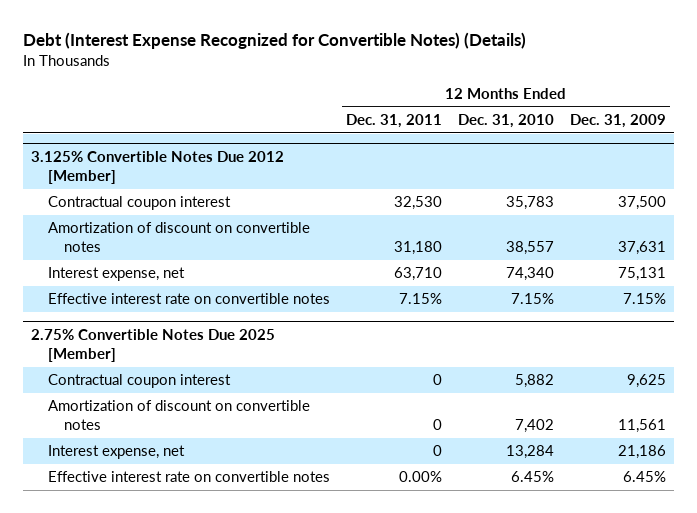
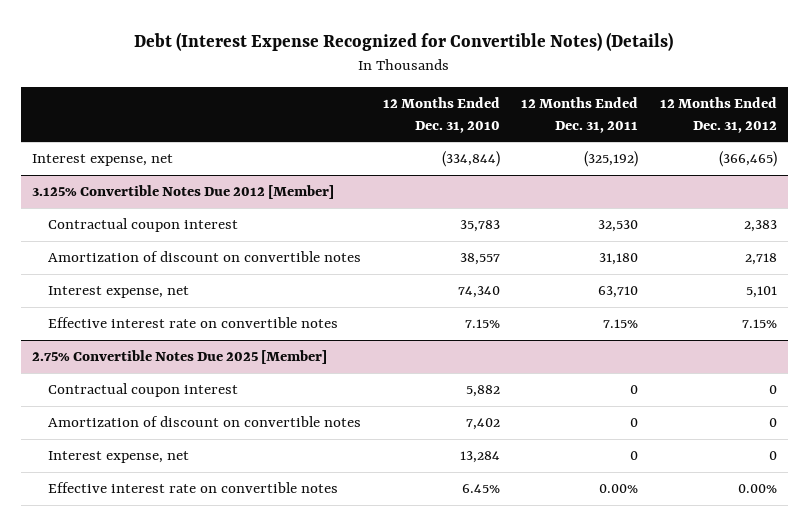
[569,113,666,128] Dec. 31, 2009 -> none
none -> [659,97,777,133] 12 Months Ended Dec. 31, 2012
none -> [31,154,173,167] Interest expense, net

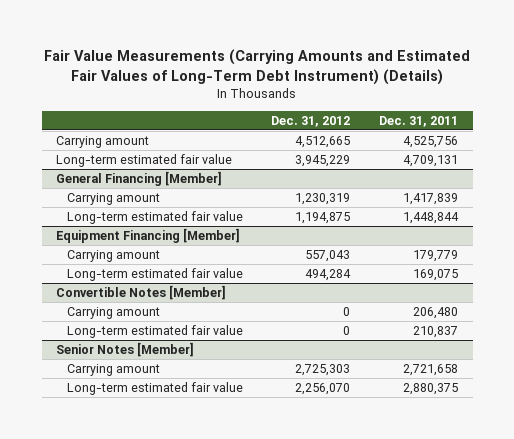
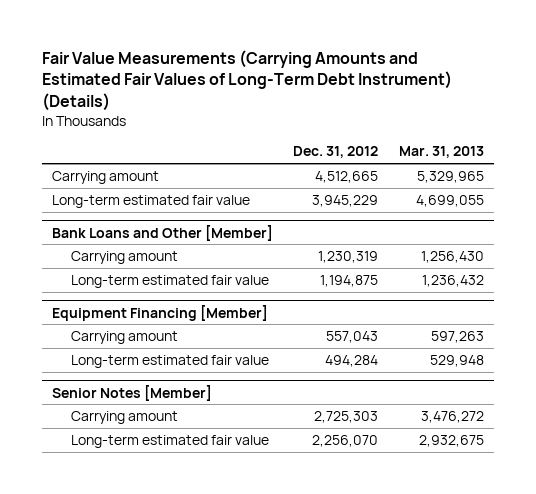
[379,115,459,127] Dec. 31, 2011 -> none
none -> [398,146,484,159] Mar. 31, 2013
[56,170,223,186] General Financing [Member] -> none
none -> [52,224,274,241] Bank Loans and Other [Member]
[56,284,227,300] Convertible Notes [Member] -> none
[66,306,160,319] Carrying amount -> none
[66,324,243,338] Long-term estimated fair value -> none

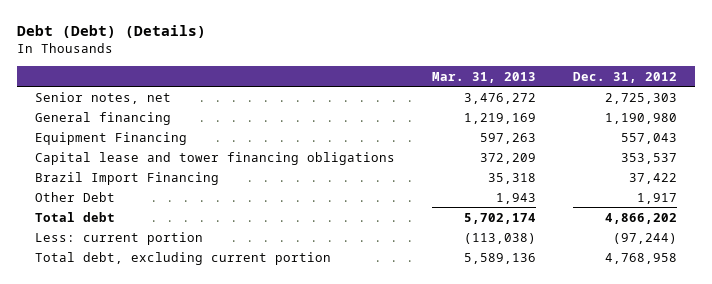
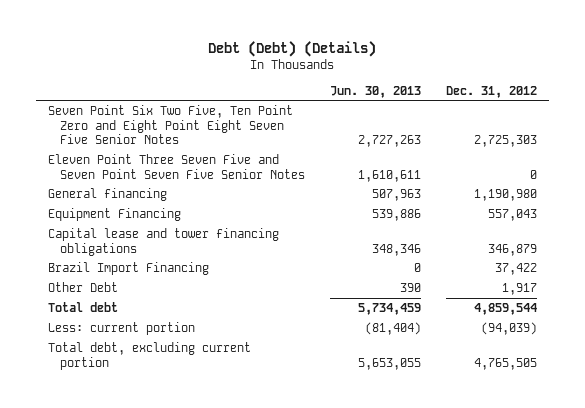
[431,71,536,83] Mar. 31, 2013 -> none
none -> [329,85,421,98] Jun. 30, 2013
[35,91,172,104] Senior notes, net -> [48,104,294,145] Seven Point Six Two Five, Ten Point Zero and Eight Point Eight Seven Five Senior Notes
none -> [48,153,305,179] Eleven Point Three Seven Five and Seven Point Seven Five Senior Notes
[620,152,677,164] 353,537 -> [487,243,537,256] 346,879
[604,212,677,224] 4,866,202 -> [473,302,537,315] 4,859,544
[612,232,677,244] (97,244) -> [480,321,537,335] (94,039)
[604,252,677,264] 4,768,958 -> [473,357,537,370] 4,765,505

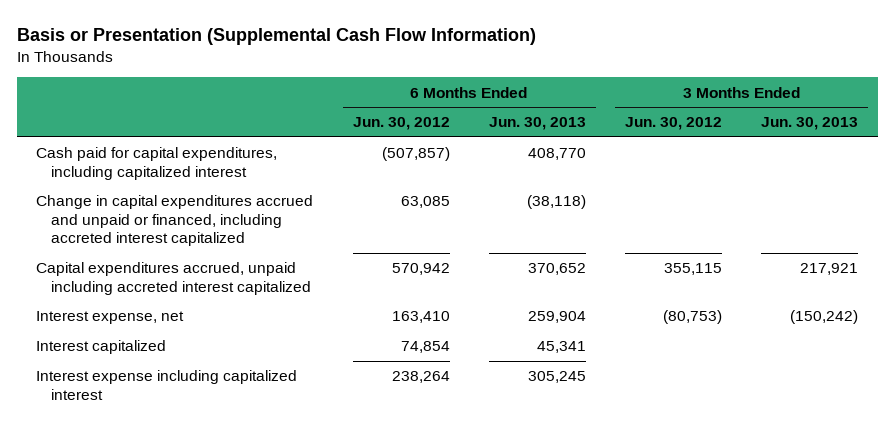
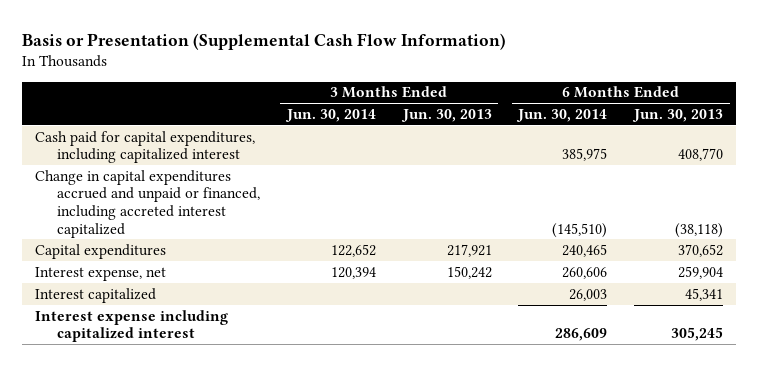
[352,117,450,131] Jun. 30, 2012 -> none
[624,117,722,131] Jun. 30, 2012 -> none
none -> [284,109,376,123] Jun. 30, 2014
none -> [516,109,608,123] Jun. 30, 2014
[36,262,312,295] Capital expenditures accrued, unpaid including accreted interest capitalized -> [35,243,167,259] Capital expenditures
[790,310,859,325] (150,242) -> [446,265,492,279] 150,242

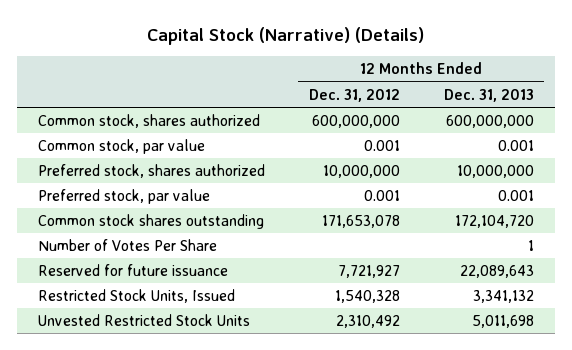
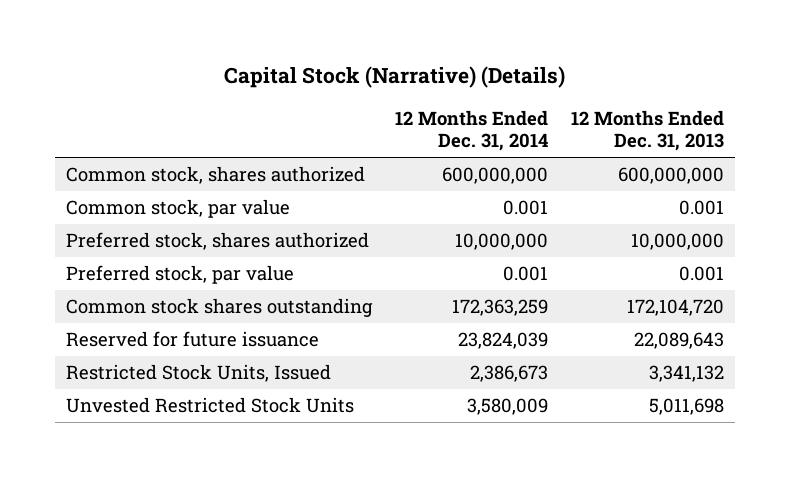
[309,88,401,102] Dec. 31, 2012 -> none
none -> [395,110,549,152] 12 Months Ended Dec. 31, 2014
[38,238,218,251] Number of Votes Per Share -> none

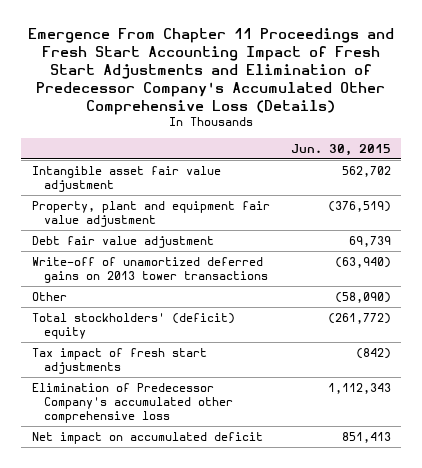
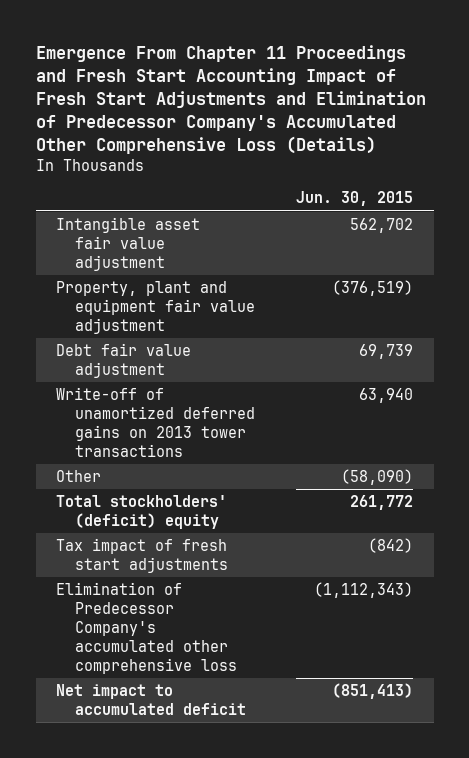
[334,256,391,268] (63,940) -> [359,387,414,403] 63,940
[327,312,391,324] (261,772) -> [350,494,414,510] 261,772
[327,382,391,394] 1,112,343 -> [314,581,414,598] (1,112,343)
[31,431,263,444] Net impact on accumulated deficit -> [56,683,247,715] Net impact to accumulated deficit
[341,431,391,443] 851,413 -> [332,682,414,699] (851,413)

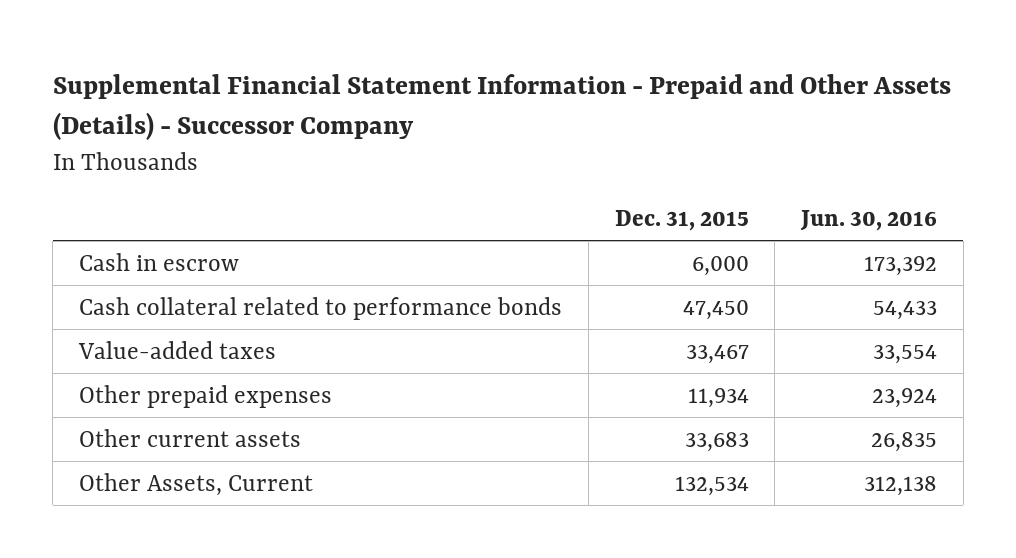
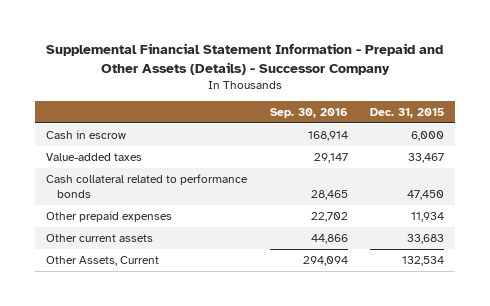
[800,209,938,231] Jun. 30, 2016 -> none
none -> [269,108,348,119] Sep. 30, 2016
[79,296,563,320] Cash collateral related to performance bonds -> [46,174,249,198] Cash collateral related to performance bonds

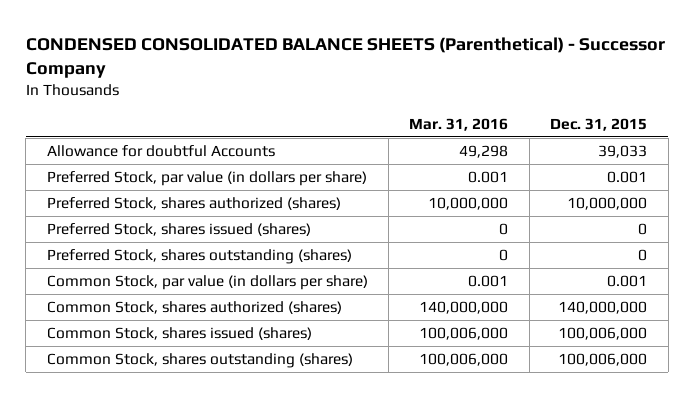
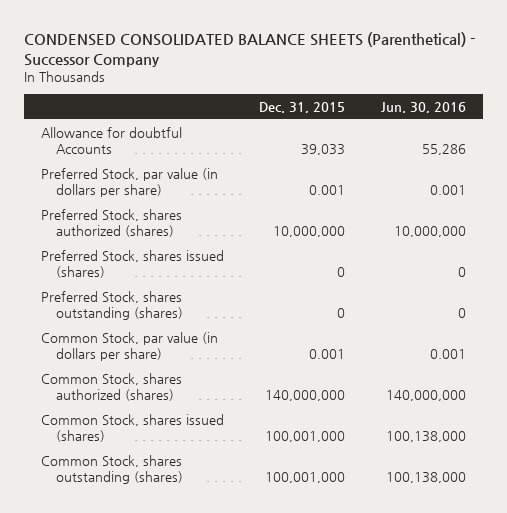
[409,117,509,131] Mar. 31, 2016 -> none
none -> [380,101,466,113] Jun. 30, 2016
[558,327,648,341] 100,006,000 -> [265,430,346,442] 100,001,000
[558,353,648,367] 100,006,000 -> [265,471,346,483] 100,001,000

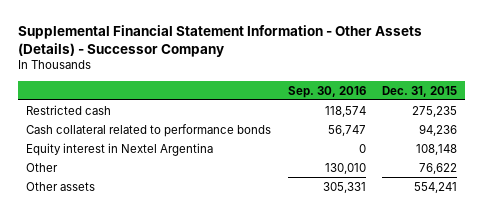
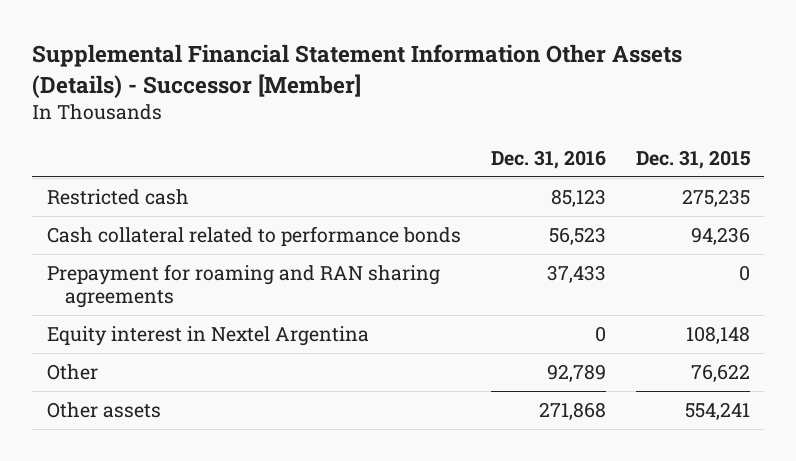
[17,24,422,57] Supplemental Financial Statement Information - Other Assets (Details) - Successor Company -> [31,44,682,98] Supplemental Financial Statement Information Other Assets (Details) - Successor [Member]
[287,85,366,98] Sep. 30, 2016 -> none
none -> [490,150,606,170] Dec. 31, 2016
none -> [46,264,440,308] Prepayment for roaming and RAN sharing agreements

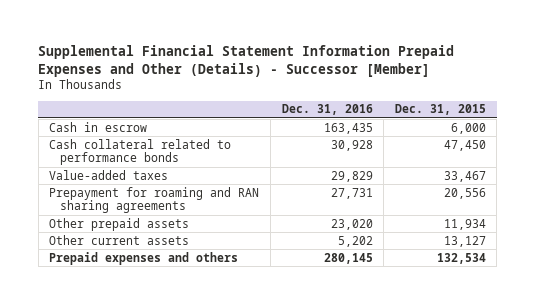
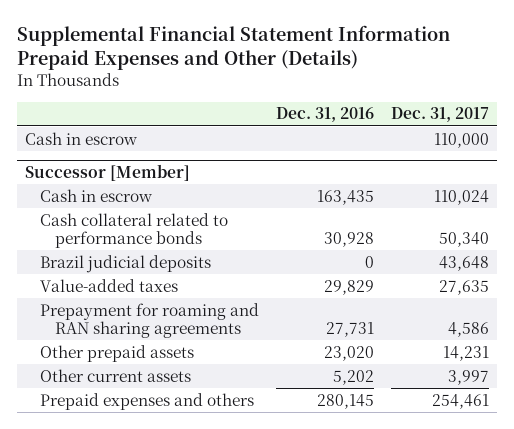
[38,44,455,77] Supplemental Financial Statement Information Prepaid Expenses and Other (Details) - Successor [Member] -> [17,25,451,71] Supplemental Financial Statement Information Prepaid Expenses and Other (Details)
[394,104,486,116] Dec. 31, 2015 -> none
none -> [390,107,489,123] Dec. 31, 2017
none -> [25,131,138,145] Cash in escrow
none -> [25,163,191,181] Successor [Member]
none -> [40,254,212,273] Brazil judicial deposits

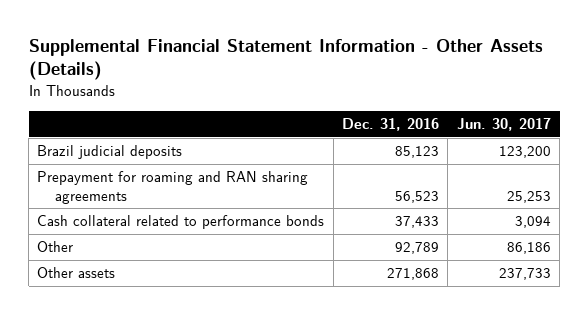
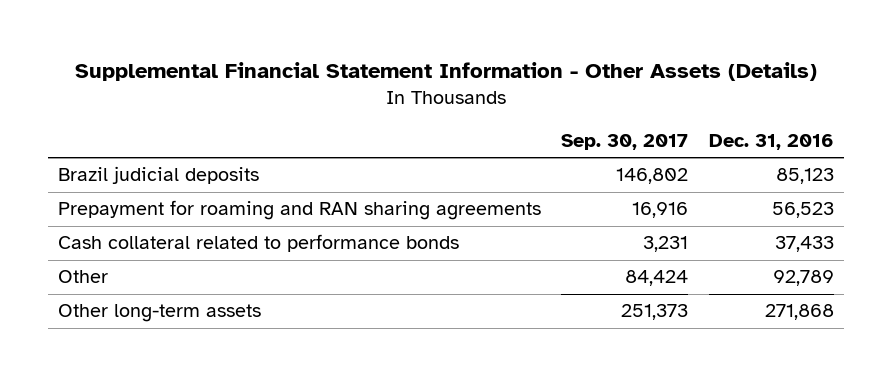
[456,118,551,132] Jun. 30, 2017 -> none
none -> [561,133,689,150] Sep. 30, 2017
[37,267,116,279] Other assets -> [58,304,262,323] Other long-term assets

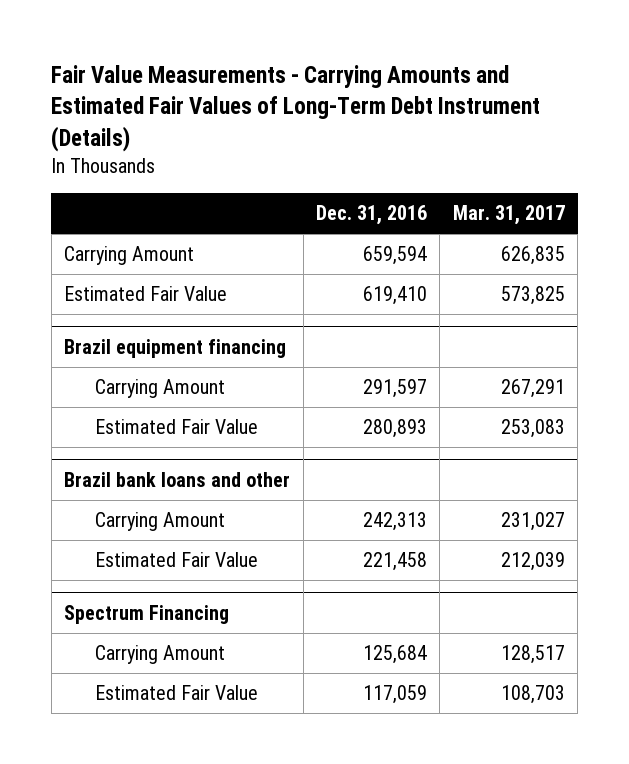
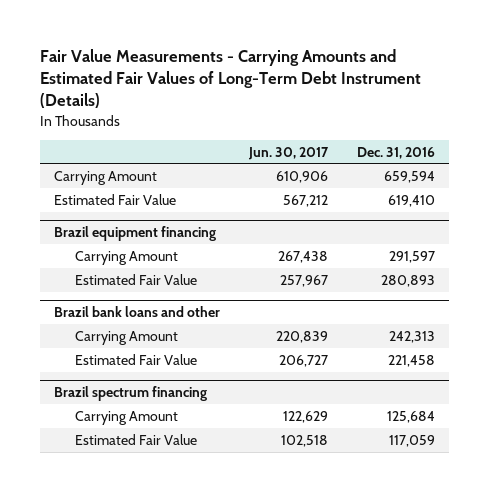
[452,205,565,226] Mar. 31, 2017 -> none
none -> [247,146,329,160] Jun. 30, 2017
[64,604,230,624] Spectrum Financing -> [54,386,208,402] Brazil spectrum financing

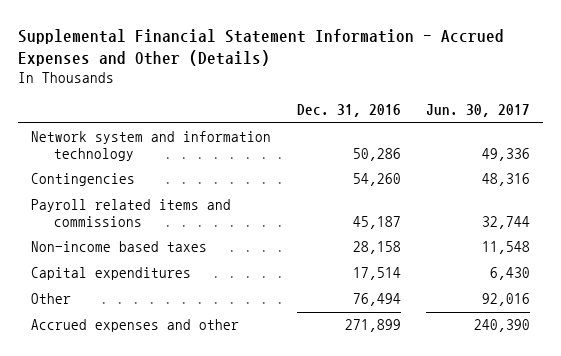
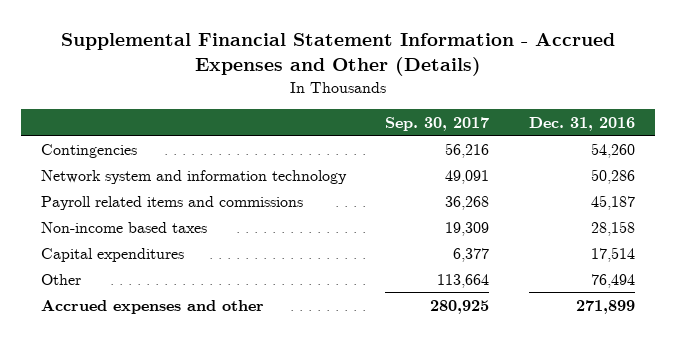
[426,104,531,118] Jun. 30, 2017 -> none
none -> [385,116,490,131] Sep. 30, 2017
[31,131,272,162] Network system and information technology -> [40,169,347,184] Network system and information technology

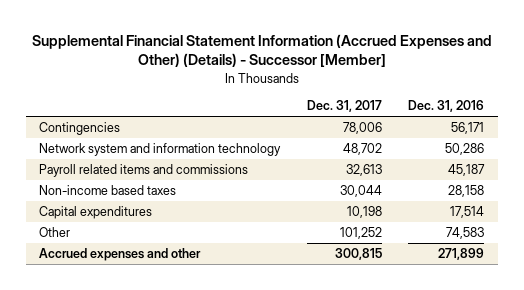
[60,33,615,77] Supplemental Financial Statement Information - Accrued Expenses and Other (Details) -> [31,33,492,68] Supplemental Financial Statement Information (Accrued Expenses and Other) (Details) - Successor [Member]
[385,116,490,131] Sep. 30, 2017 -> none
none -> [306,100,382,113] Dec. 31, 2017
[590,142,635,158] 54,260 -> [451,122,485,135] 56,171
[590,273,635,288] 76,494 -> [446,227,485,240] 74,583

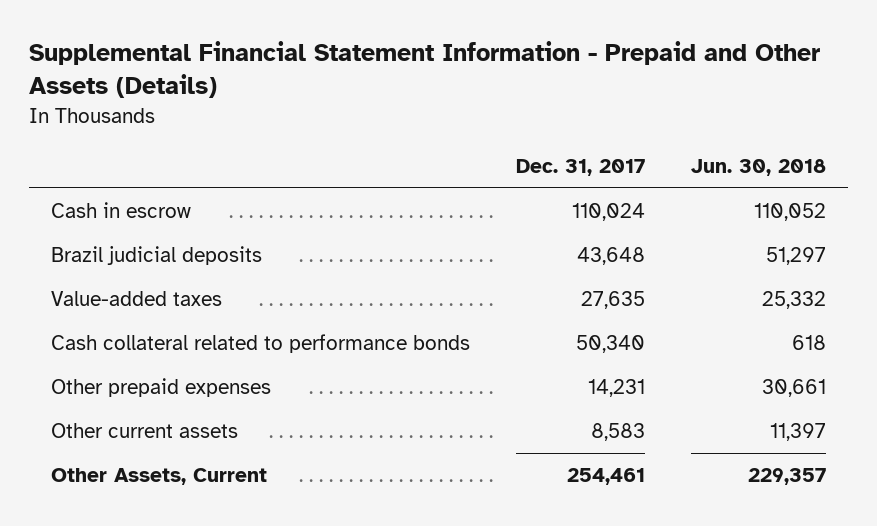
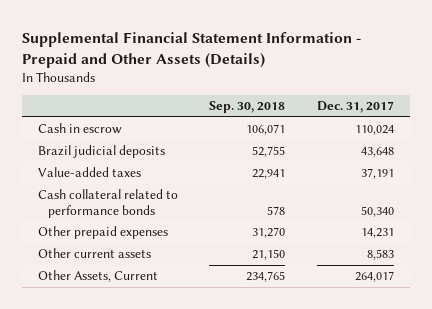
[690,159,826,177] Jun. 30, 2018 -> none
none -> [209,101,286,114] Sep. 30, 2018
[580,291,645,310] 27,635 -> [360,168,394,180] 37,191
[566,468,645,486] 254,461 -> [354,271,394,283] 264,017

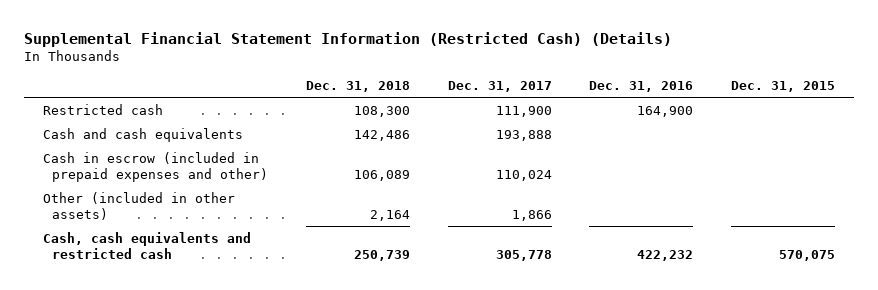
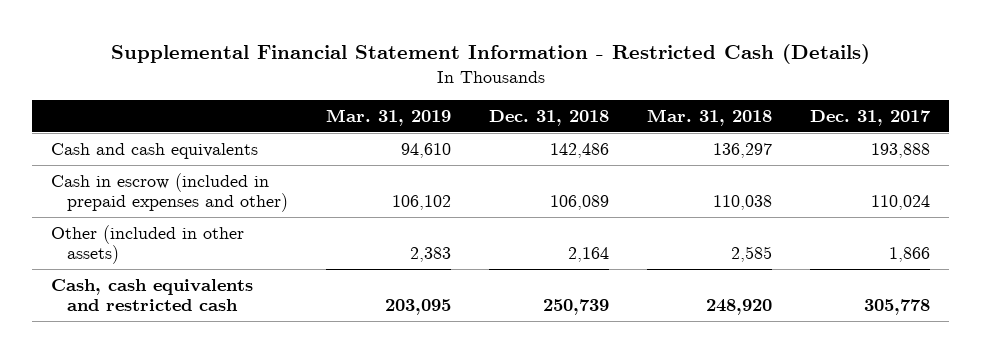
[23,31,672,47] Supplemental Financial Statement Information (Restricted Cash) (Details) -> [110,44,870,65] Supplemental Financial Statement Information - Restricted Cash (Details)
[589,81,694,93] Dec. 31, 2016 -> none
[731,81,836,93] Dec. 31, 2015 -> none
none -> [326,108,452,126] Mar. 31, 2019
none -> [647,108,773,126] Mar. 31, 2018
[42,103,163,115] Restricted cash -> none

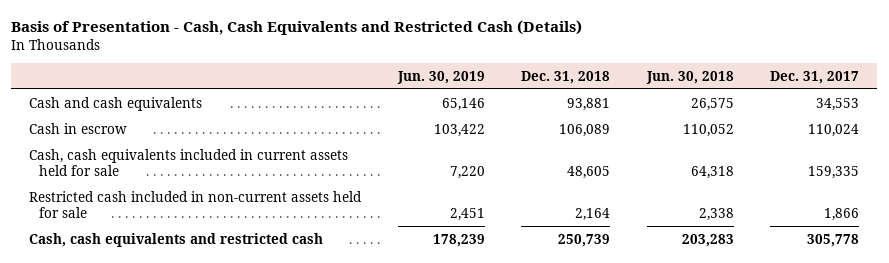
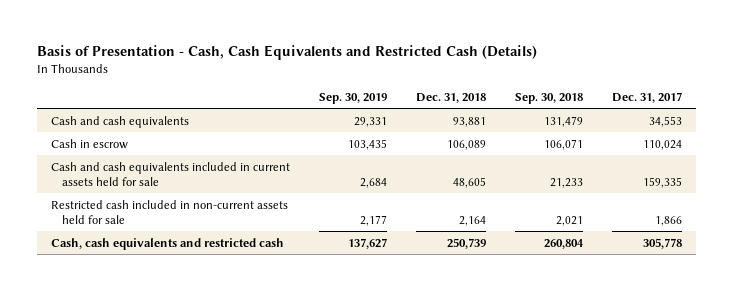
[396,70,485,84] Jun. 30, 2019 -> none
[645,70,734,84] Jun. 30, 2018 -> none
none -> [318,92,387,104] Sep. 30, 2019
none -> [514,92,583,104] Sep. 30, 2018
[29,148,349,177] Cash, cash equivalents included in current assets held for sale -> [51,161,291,186] Cash and cash equivalents included in current assets held for sale

